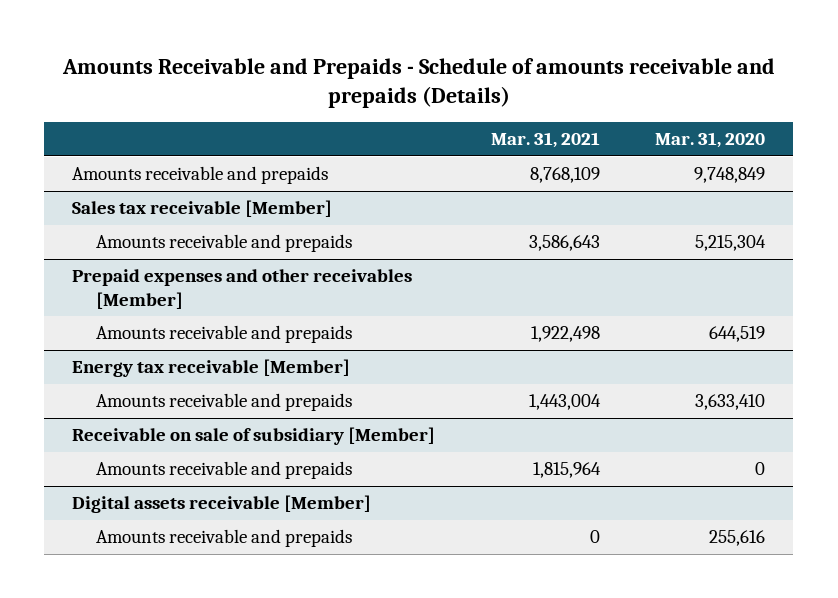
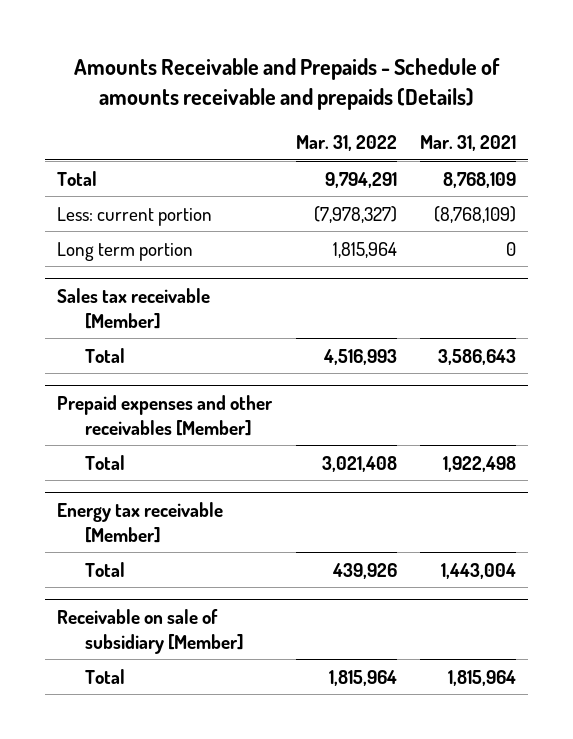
[655,132,766,149] Mar. 31, 2020 -> none
none -> [295,135,397,152] Mar. 31, 2022
[72,166,329,185] Amounts receivable and prepaids -> [57,170,98,186] Total
none -> [57,206,213,226] Less: current portion
none -> [57,241,194,261] Long term portion
[96,234,353,253] Amounts receivable and prepaids -> [85,347,126,363] Total
[96,325,353,344] Amounts receivable and prepaids -> [85,454,126,470] Total
[96,393,353,412] Amounts receivable and prepaids -> [85,561,126,577] Total
[72,495,372,514] Digital assets receivable [Member] -> none
[96,529,353,548] Amounts receivable and prepaids -> none
[96,461,353,480] Amounts receivable and prepaids -> [85,668,126,684] Total

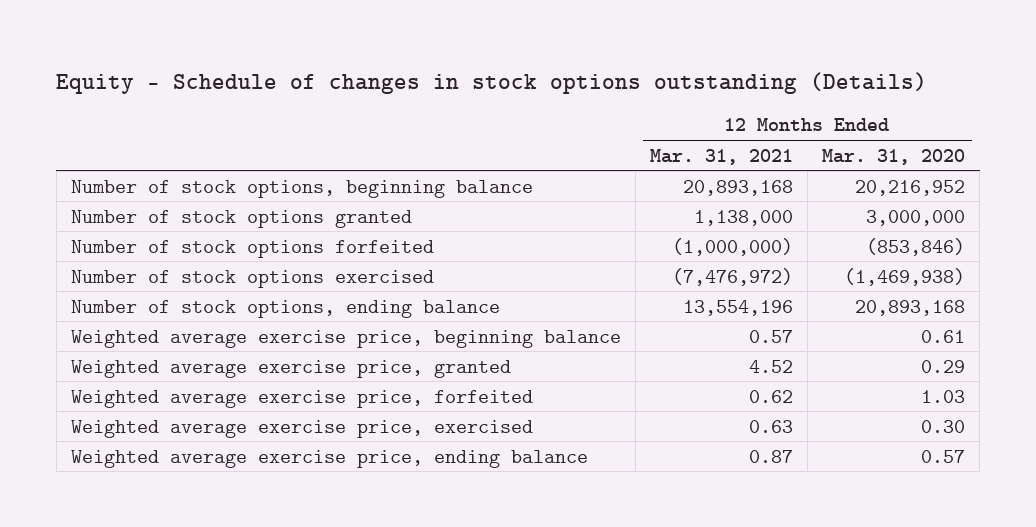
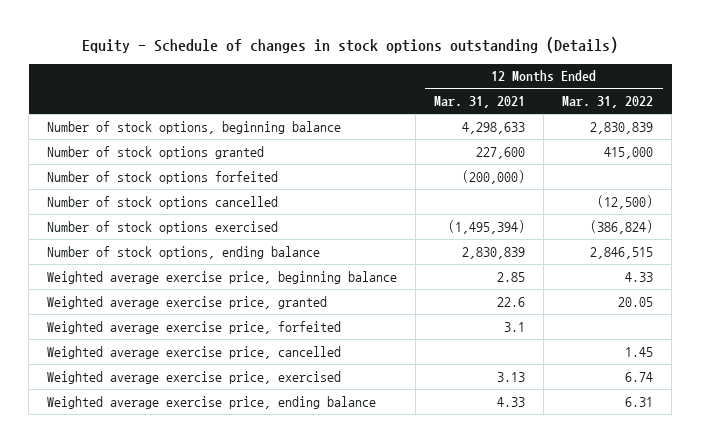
[821,148,965,165] Mar. 31, 2020 -> none
none -> [562,96,654,109] Mar. 31, 2022
[682,179,793,196] 20,893,168 -> [462,121,526,134] 4,298,633
[693,209,793,226] 1,138,000 -> [476,146,526,159] 227,600
[671,237,793,256] (1,000,000) -> [462,169,526,184] (200,000)
none -> [47,195,279,209] Number of stock options cancelled
[671,267,793,286] (7,476,972) -> [448,219,526,234] (1,495,394)
[682,299,793,316] 13,554,196 -> [462,246,526,259] 2,830,839
[748,329,793,343] 0.57 -> [497,271,526,282] 2.85
[748,359,793,373] 4.52 -> [497,296,526,307] 22.6
[748,389,793,403] 0.62 -> [504,321,526,332] 3.1
none -> [47,345,342,359] Weighted average exercise price, cancelled
[748,419,793,433] 0.63 -> [497,371,526,382] 3.13
[748,449,793,463] 0.87 -> [497,396,526,407] 4.33

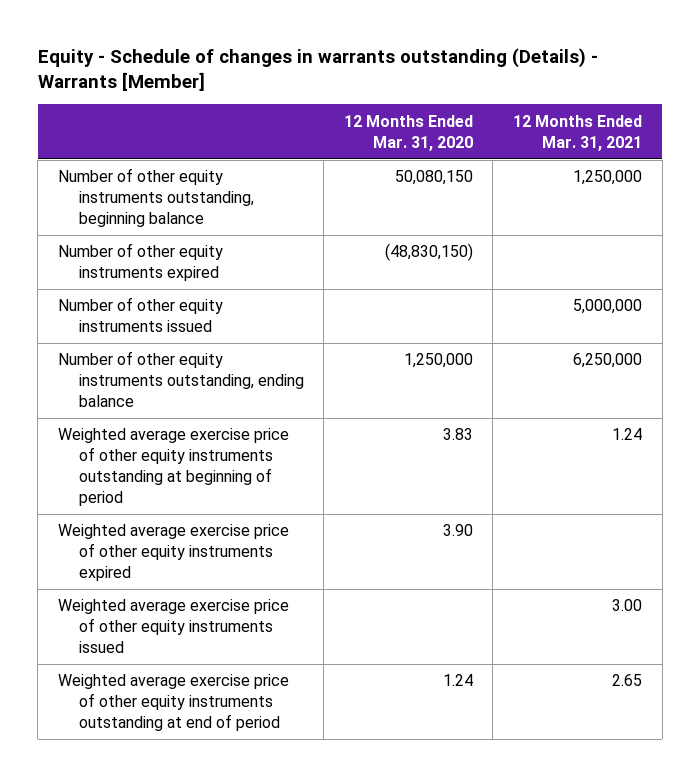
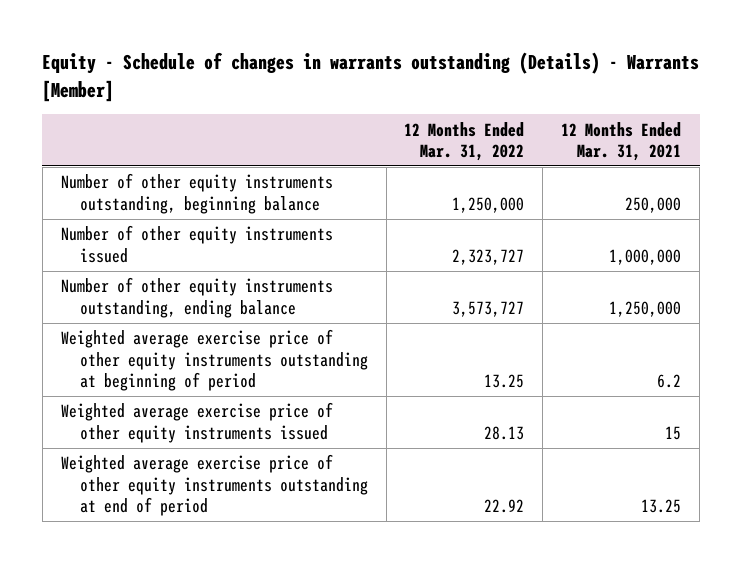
[343,114,473,151] 12 Months Ended Mar. 31, 2020 -> none
none -> [404,121,525,161] 12 Months Ended Mar. 31, 2022
[58,243,224,282] Number of other equity instruments expired -> none
[58,524,290,582] Weighted average exercise price of other equity instruments expired -> none
[573,170,643,186] 1,250,000 -> [625,196,682,213] 250,000
[573,299,643,315] 5,000,000 -> [609,248,682,265] 1,000,000
[573,353,643,369] 6,250,000 -> [609,300,682,317] 1,250,000
[612,428,643,441] 1.24 -> [657,373,682,388] 6.2
[612,599,643,612] 3.00 -> [665,425,682,440] 15
[612,674,643,687] 2.65 -> [641,498,682,513] 13.25

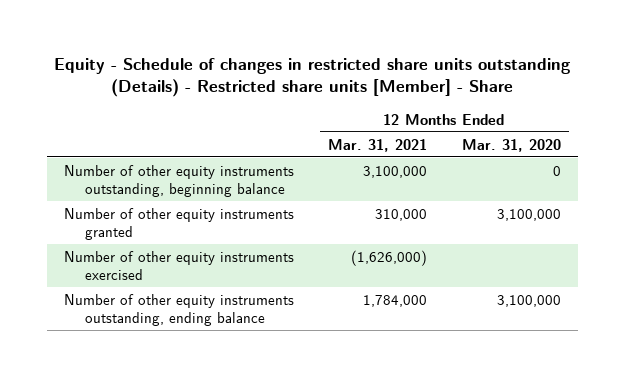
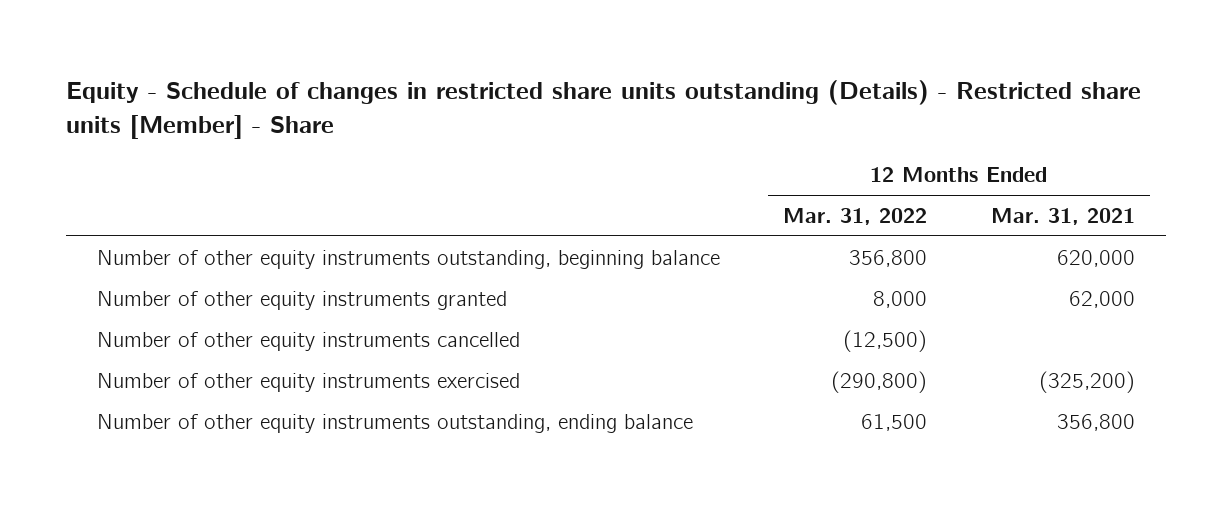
[461,138,561,152] Mar. 31, 2020 -> none
none -> [783,207,928,225] Mar. 31, 2022
[363,165,428,178] 3,100,000 -> [1056,249,1135,267] 620,000
[375,208,428,221] 310,000 -> [1068,290,1135,308] 62,000
none -> [97,331,521,351] Number of other equity instruments cancelled
[351,249,428,266] (1,626,000) -> [1038,370,1135,393] (325,200)
[363,294,428,307] 1,784,000 -> [1056,413,1135,431] 356,800

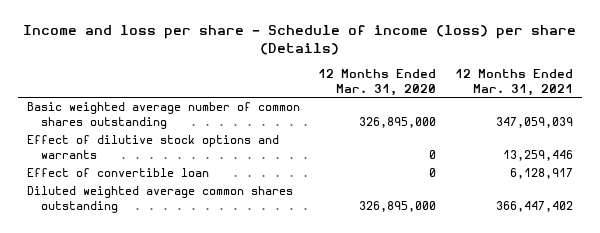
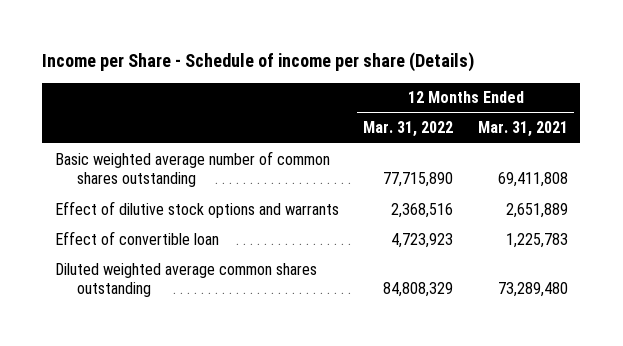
[22,25,576,56] Income and loss per share - Schedule of income (loss) per share (Details) -> [42,52,475,73] Income per Share - Schedule of income per share (Details)
[318,69,437,96] 12 Months Ended Mar. 31, 2020 -> none
none -> [363,121,454,138] Mar. 31, 2022
[495,117,573,129] 347,059,039 -> [497,172,568,188] 69,411,808
[502,150,573,162] 13,259,446 -> [505,202,568,218] 2,651,889
[509,168,573,180] 6,128,917 -> [505,232,568,248] 1,225,783
[495,201,573,213] 366,447,402 -> [497,282,568,298] 73,289,480

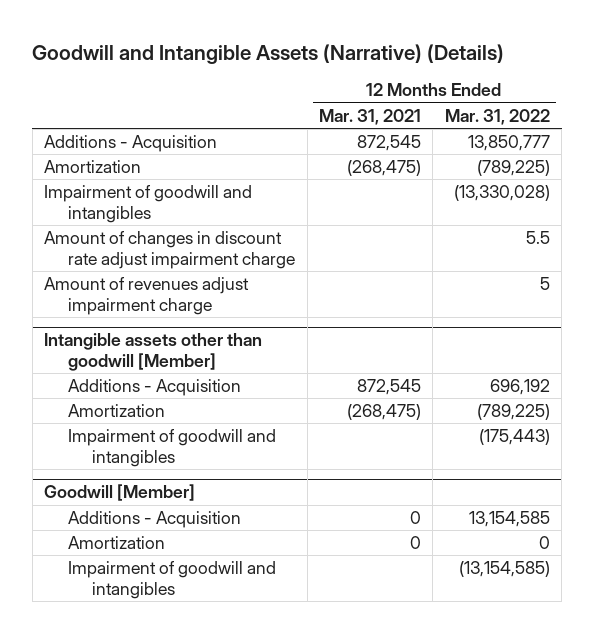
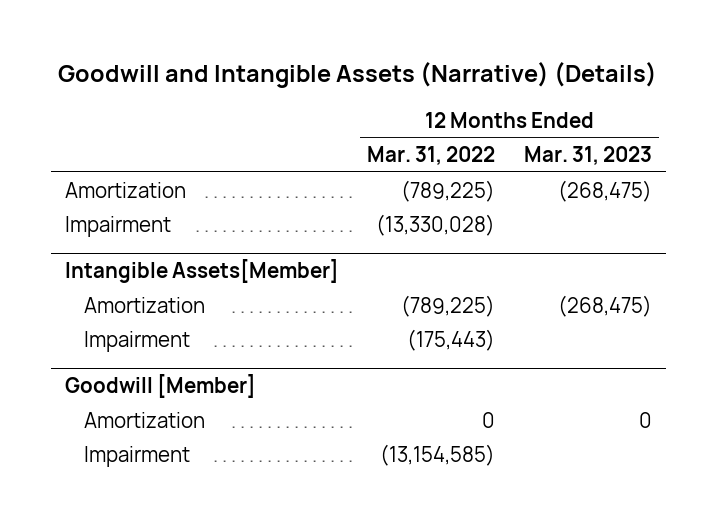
[319,108,422,125] Mar. 31, 2021 -> none
none -> [523,146,652,166] Mar. 31, 2023
[44,135,218,153] Additions - Acquisition -> none
[44,231,296,269] Amount of changes in discount rate adjust impairment charge -> none
[44,277,250,315] Amount of revenues adjust impairment charge -> none
[68,379,242,397] Additions - Acquisition -> none
[44,185,253,223] Impairment of goodwill and intangibles -> [64,215,171,237] Impairment
[44,333,263,371] Intangible assets other than goodwill [Member] -> [64,258,339,283] Intangible Assets[Member]
[68,429,277,467] Impairment of goodwill and intangibles -> [83,330,190,352] Impairment
[68,511,242,529] Additions - Acquisition -> none
[68,561,277,599] Impairment of goodwill and intangibles -> [83,445,190,467] Impairment

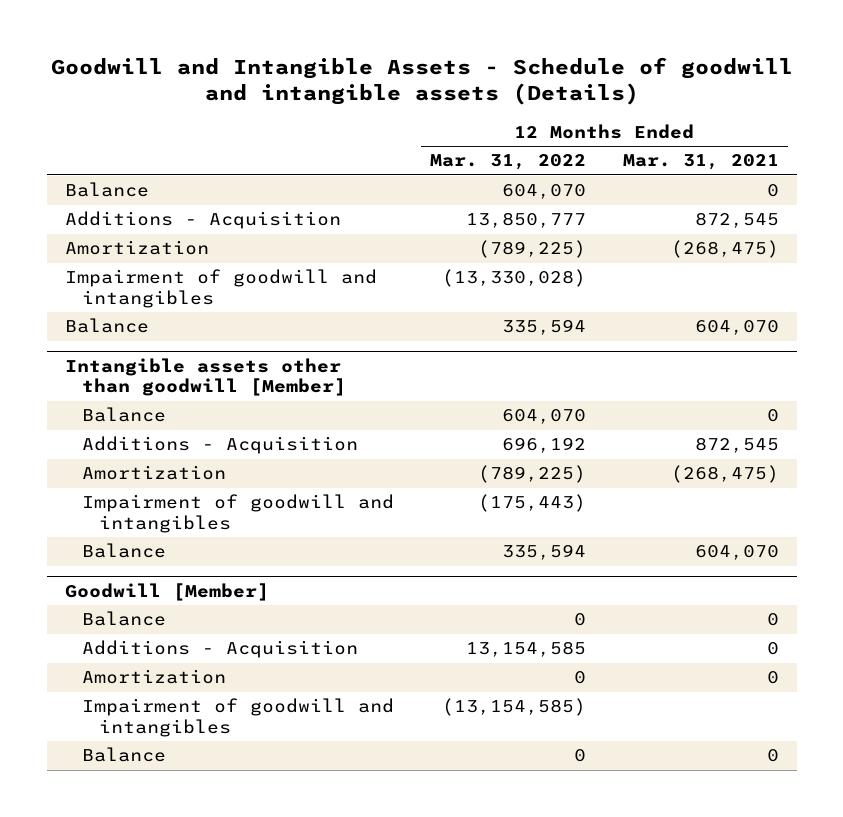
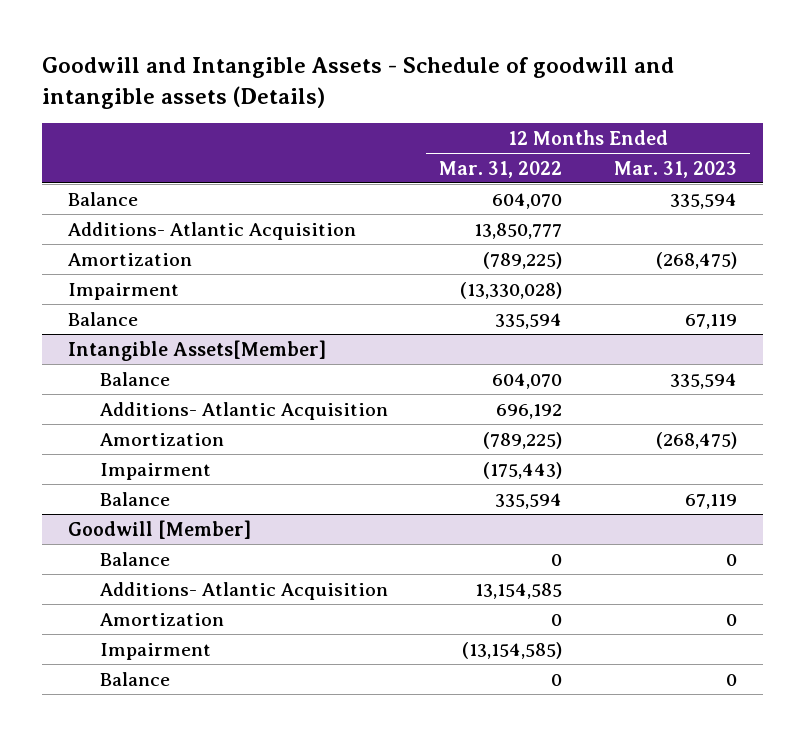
[622,154,779,171] Mar. 31, 2021 -> none
none -> [613,160,737,178] Mar. 31, 2023
[64,211,341,230] Additions - Acquisition -> [68,221,357,240] Additions- Atlantic Acquisition
[64,269,377,309] Impairment of goodwill and intangibles -> [68,282,180,300] Impairment
[64,357,347,397] Intangible assets other than goodwill [Member] -> [68,339,327,361] Intangible Assets[Member]
[82,436,359,455] Additions - Acquisition -> [99,401,388,420] Additions- Atlantic Acquisition
[82,494,395,534] Impairment of goodwill and intangibles -> [99,462,211,480] Impairment
[82,640,359,659] Additions - Acquisition -> [99,581,388,600] Additions- Atlantic Acquisition
[82,698,395,738] Impairment of goodwill and intangibles -> [99,642,211,660] Impairment

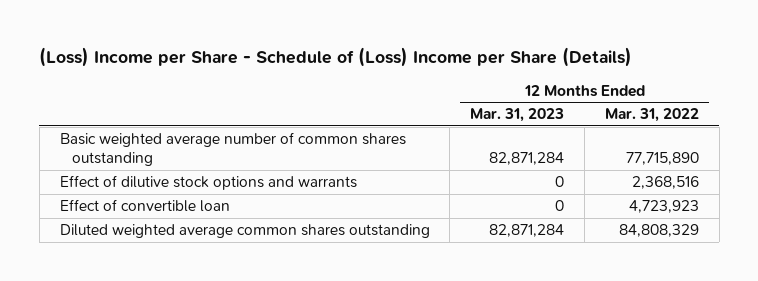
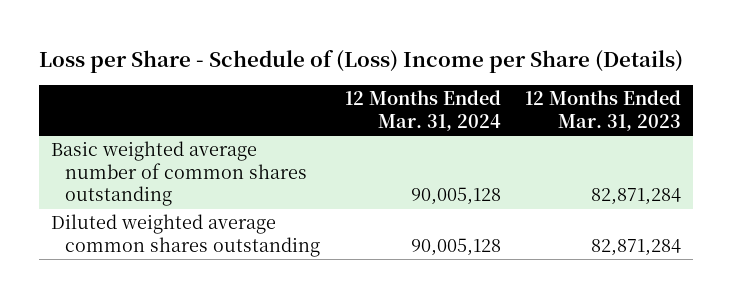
[39,47,633,68] (Loss) Income per Share - Schedule of (Loss) Income per Share (Details) -> [39,49,684,73] Loss per Share - Schedule of (Loss) Income per Share (Details)
[604,108,699,123] Mar. 31, 2022 -> none
none -> [344,90,501,131] 12 Months Ended Mar. 31, 2024
[59,175,357,191] Effect of dilutive stock options and warrants -> none
[59,199,230,213] Effect of convertible loan -> none

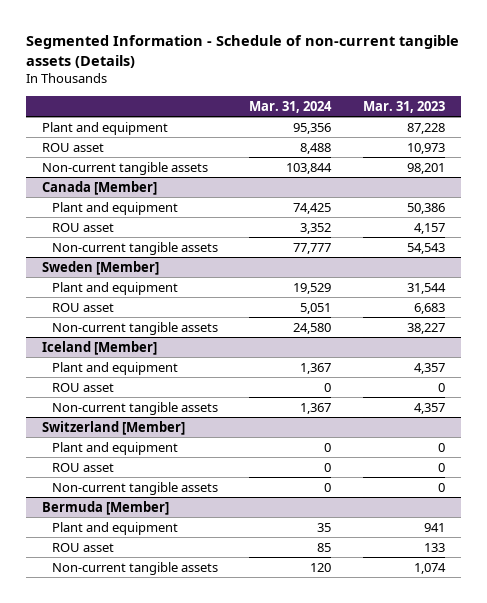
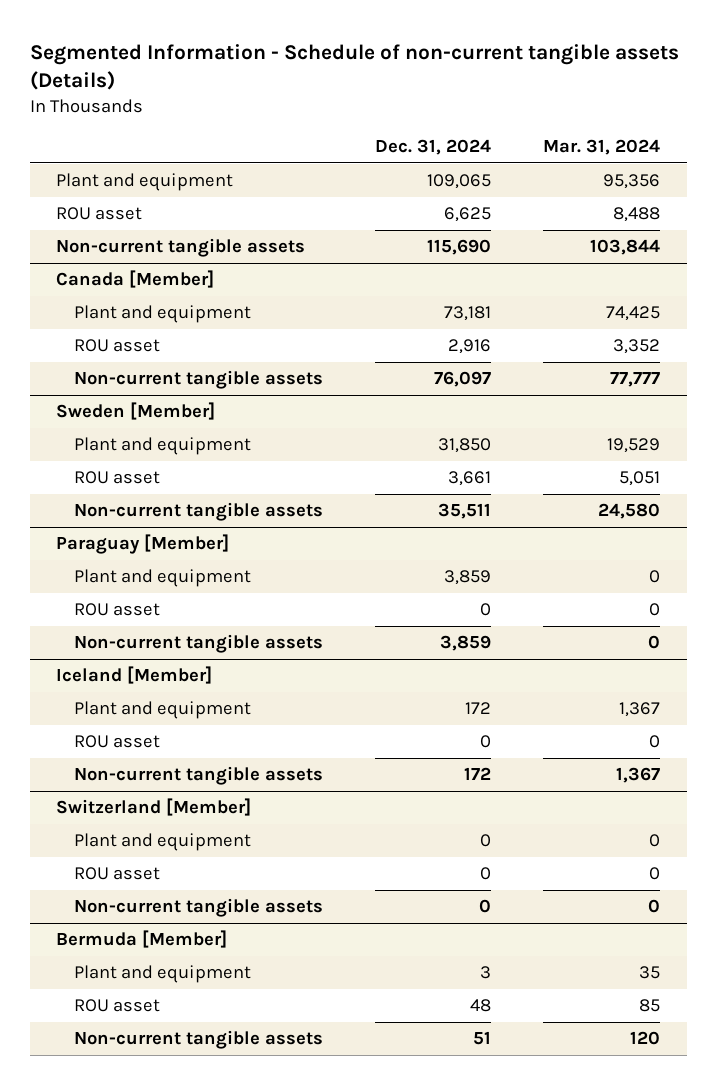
[363,100,446,113] Mar. 31, 2023 -> none
none -> [375,139,492,156] Dec. 31, 2024
none -> [56,534,230,555] Paraguay [Member]
none -> [73,569,251,588] Plant and equipment
none -> [73,603,160,617] ROU asset
none -> [73,634,323,654] Non-current tangible assets

